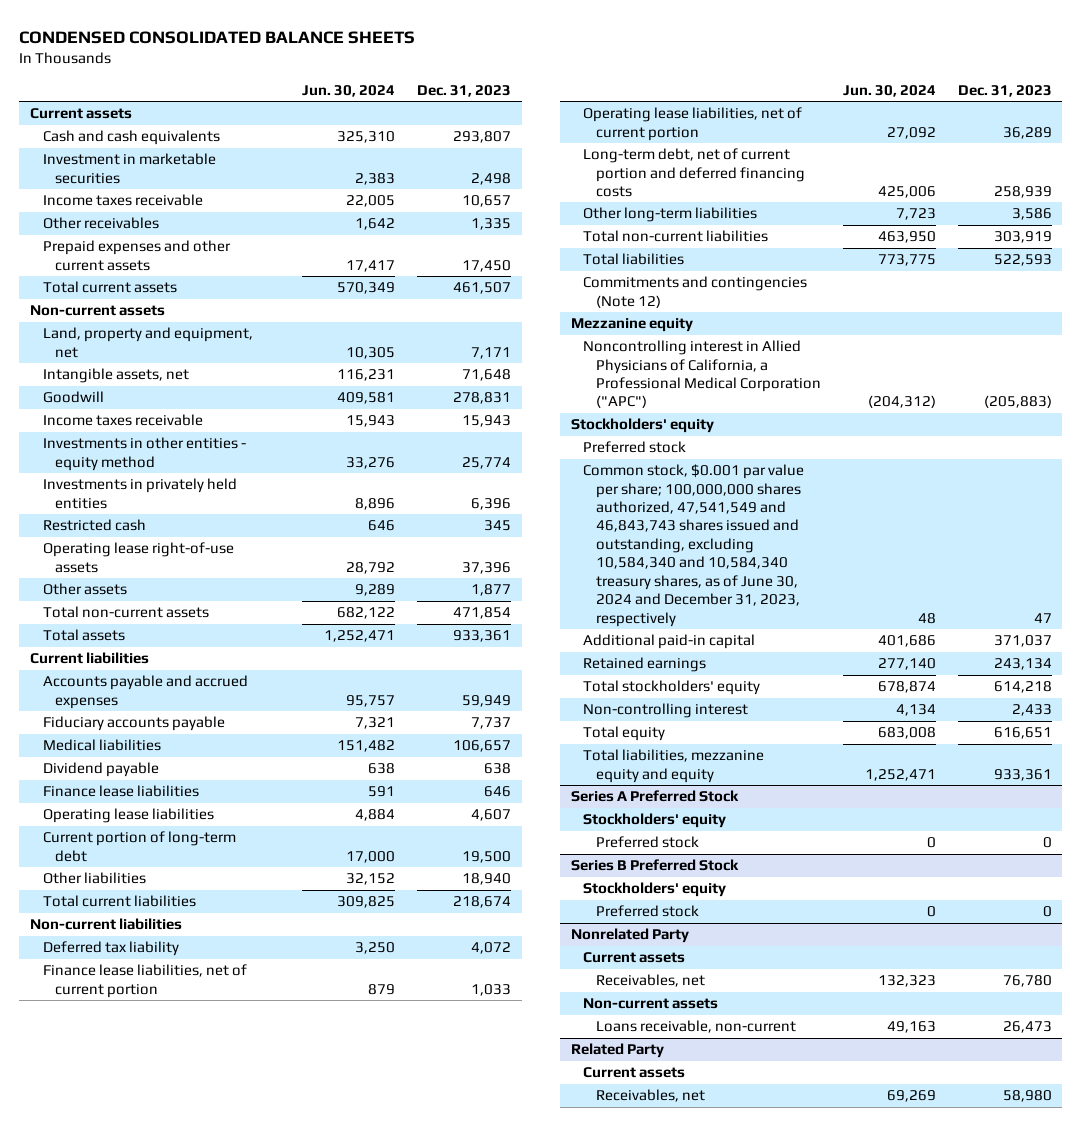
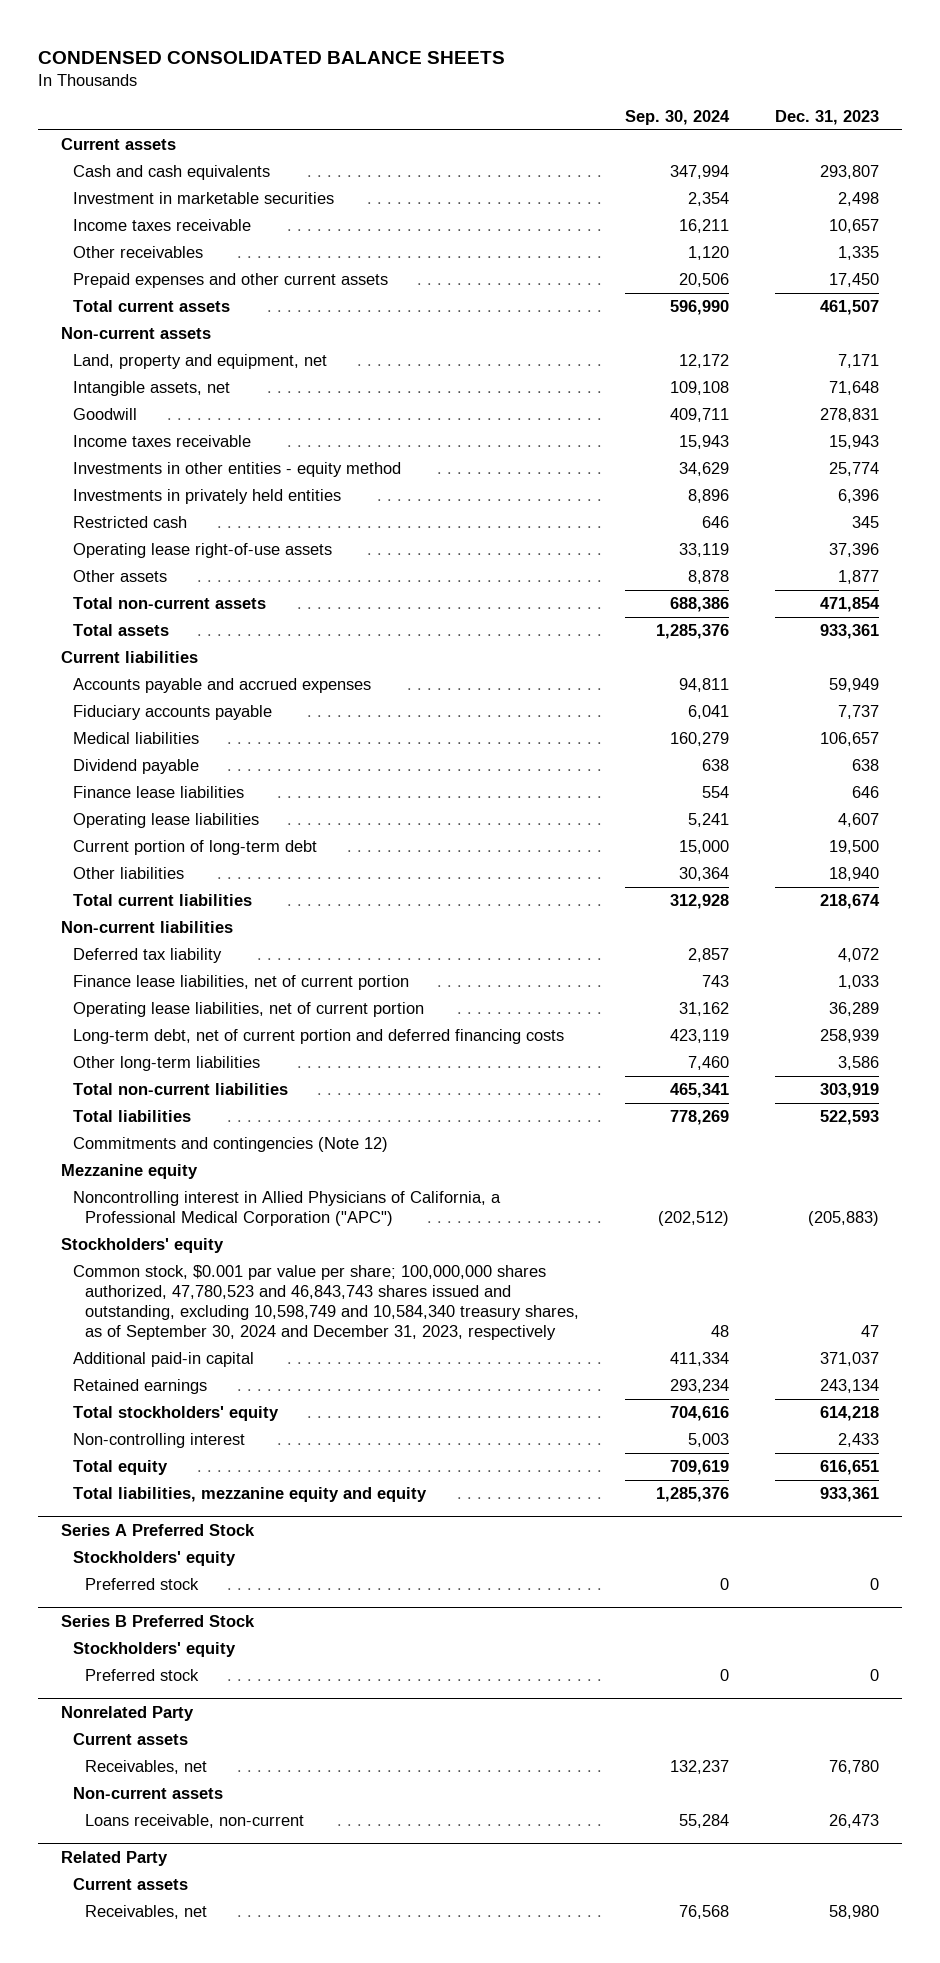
[302,84,396,97] Jun. 30, 2024 -> none
none -> [625,109,731,125] Sep. 30, 2024
[583,441,687,454] Preferred stock -> none
[583,464,805,627] Common stock, $0.001 par value per share; 100,000,000 shares authorized, 47,541,549 and 46,843,743 shares issued and outstanding, excluding 10,584,340 and 10,584,340 treasury shares, as of June 30, 2024 and December 31, 2023, respectively -> [73,1265,580,1341] Common stock, $0.001 par value per share; 100,000,000 shares authorized, 47,780,523 and 46,843,743 shares issued and outstanding, excluding 10,598,749 and 10,584,340 treasury shares, as of September 30, 2024 and December 31, 2023, respectively

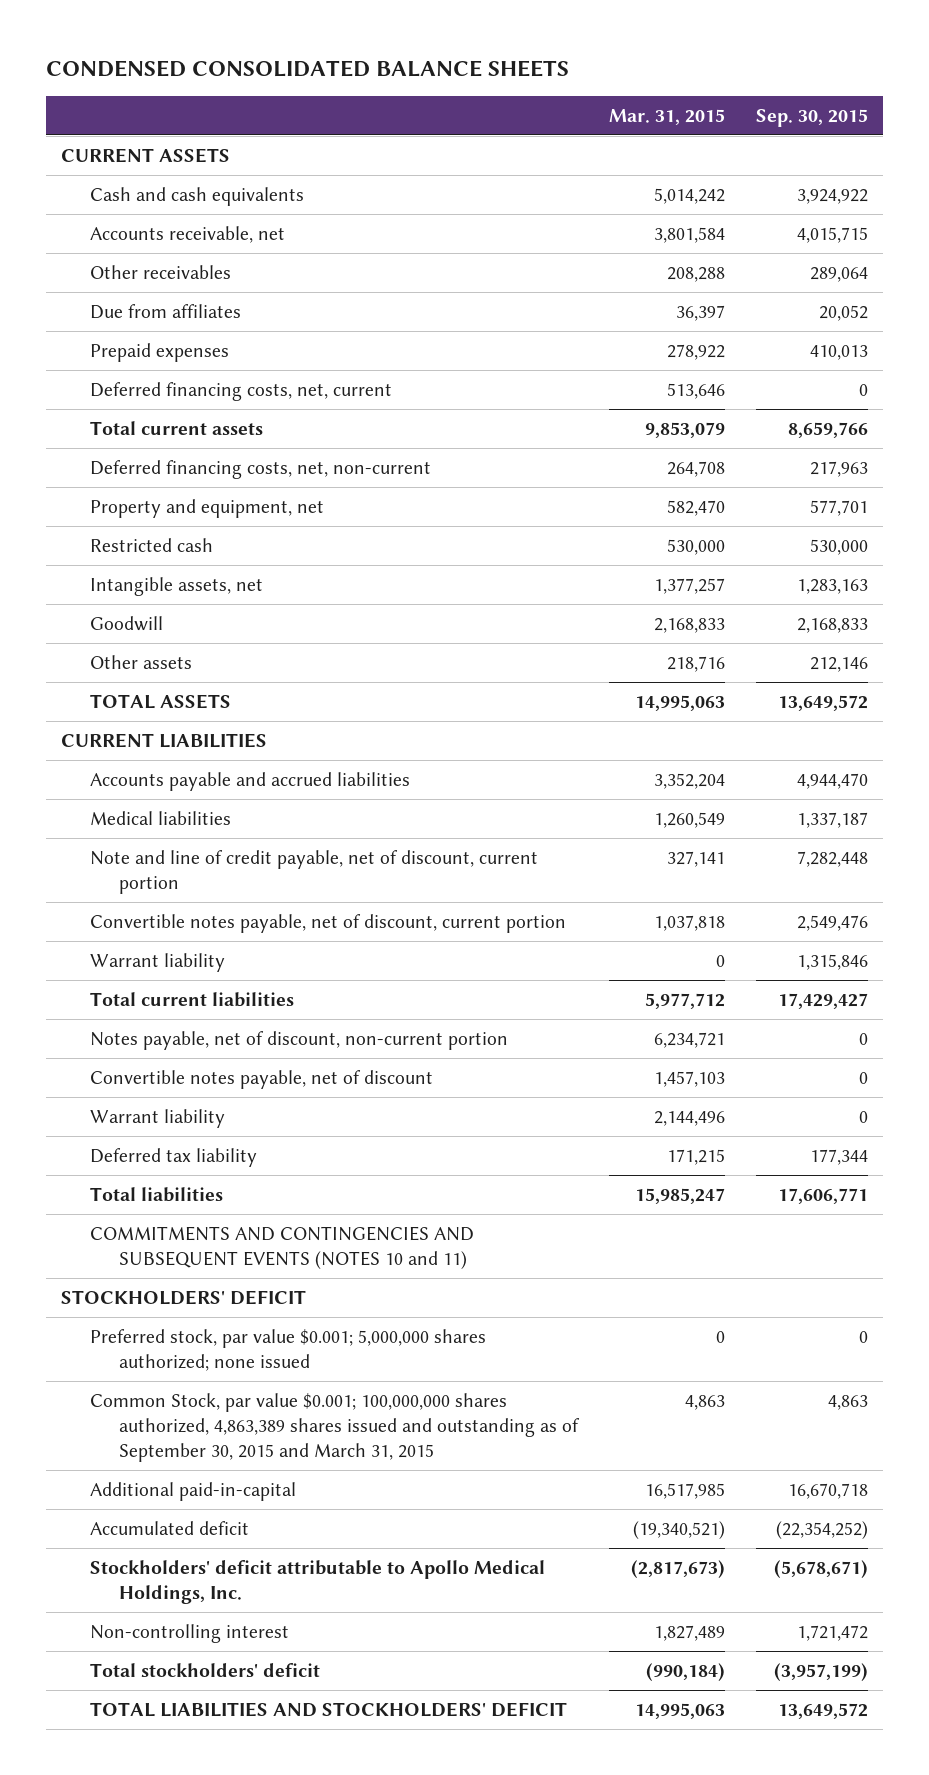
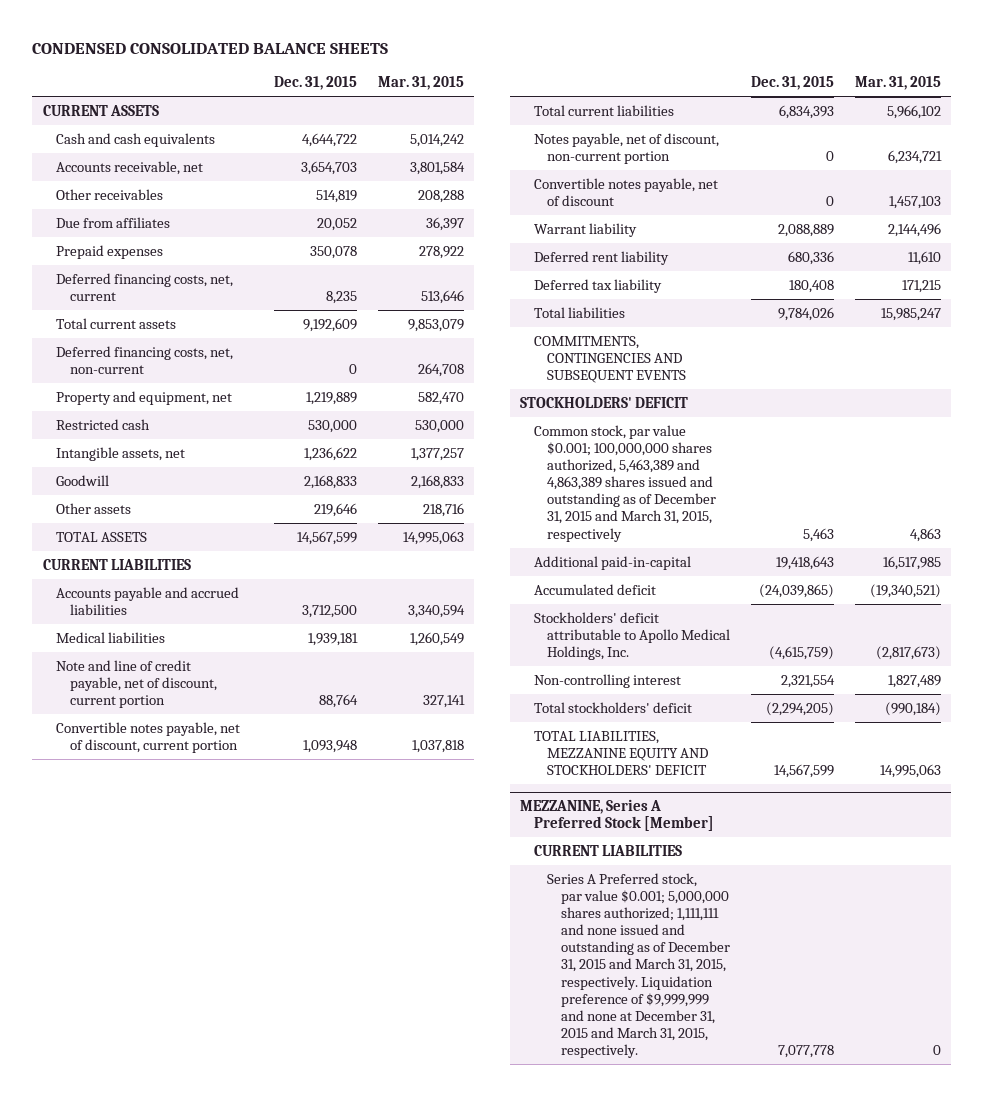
[755,108,868,127] Sep. 30, 2015 -> none
none -> [273,76,357,91] Dec. 31, 2015
[654,772,726,789] 3,352,204 -> [407,604,465,618] 3,340,594
[90,952,226,972] Warrant liability -> none
[645,992,726,1009] 5,977,712 -> [886,104,941,119] 5,966,102
none -> [533,250,669,265] Deferred rent liability
[90,1225,475,1270] COMMITMENTS AND CONTINGENCIES AND SUBSEQUENT EVENTS (NOTES 10 and 11) -> [533,335,687,383] COMMITMENTS, CONTINGENCIES AND SUBSEQUENT EVENTS
[90,1328,487,1372] Preferred stock, par value $0.001; 5,000,000 shares authorized; none issued -> none
[90,1392,581,1463] Common Stock, par value $0.001; 100,000,000 shares authorized, 4,863,389 shares issued and outstanding as of September 30, 2015 and March 31, 2015 -> [533,424,717,542] Common stock, par value $0.001; 100,000,000 shares authorized, 5,463,389 and 4,863,389 shares issued and outstanding as of December 31, 2015 and March 31, 2015, respectively
[90,1701,568,1717] TOTAL LIABILITIES AND STOCKHOLDERS' DEFICIT -> [533,730,709,775] TOTAL LIABILITIES, MEZZANINE EQUITY AND STOCKHOLDERS' DEFICIT
none -> [519,799,714,832] MEZZANINE, Series A Preferred Stock [Member]
none -> [533,844,682,856] CURRENT LIABILITIES
none -> [547,872,730,1059] Series A Preferred stock, par value $0.001; 5,000,000 shares authorized; 1,111,111 and none issued and outstanding as of December 31, 2015 and March 31, 2015, respectively. Liquidation preference of $9,999,999 and none at December 31, 2015 and March 31, 2015, respectively.

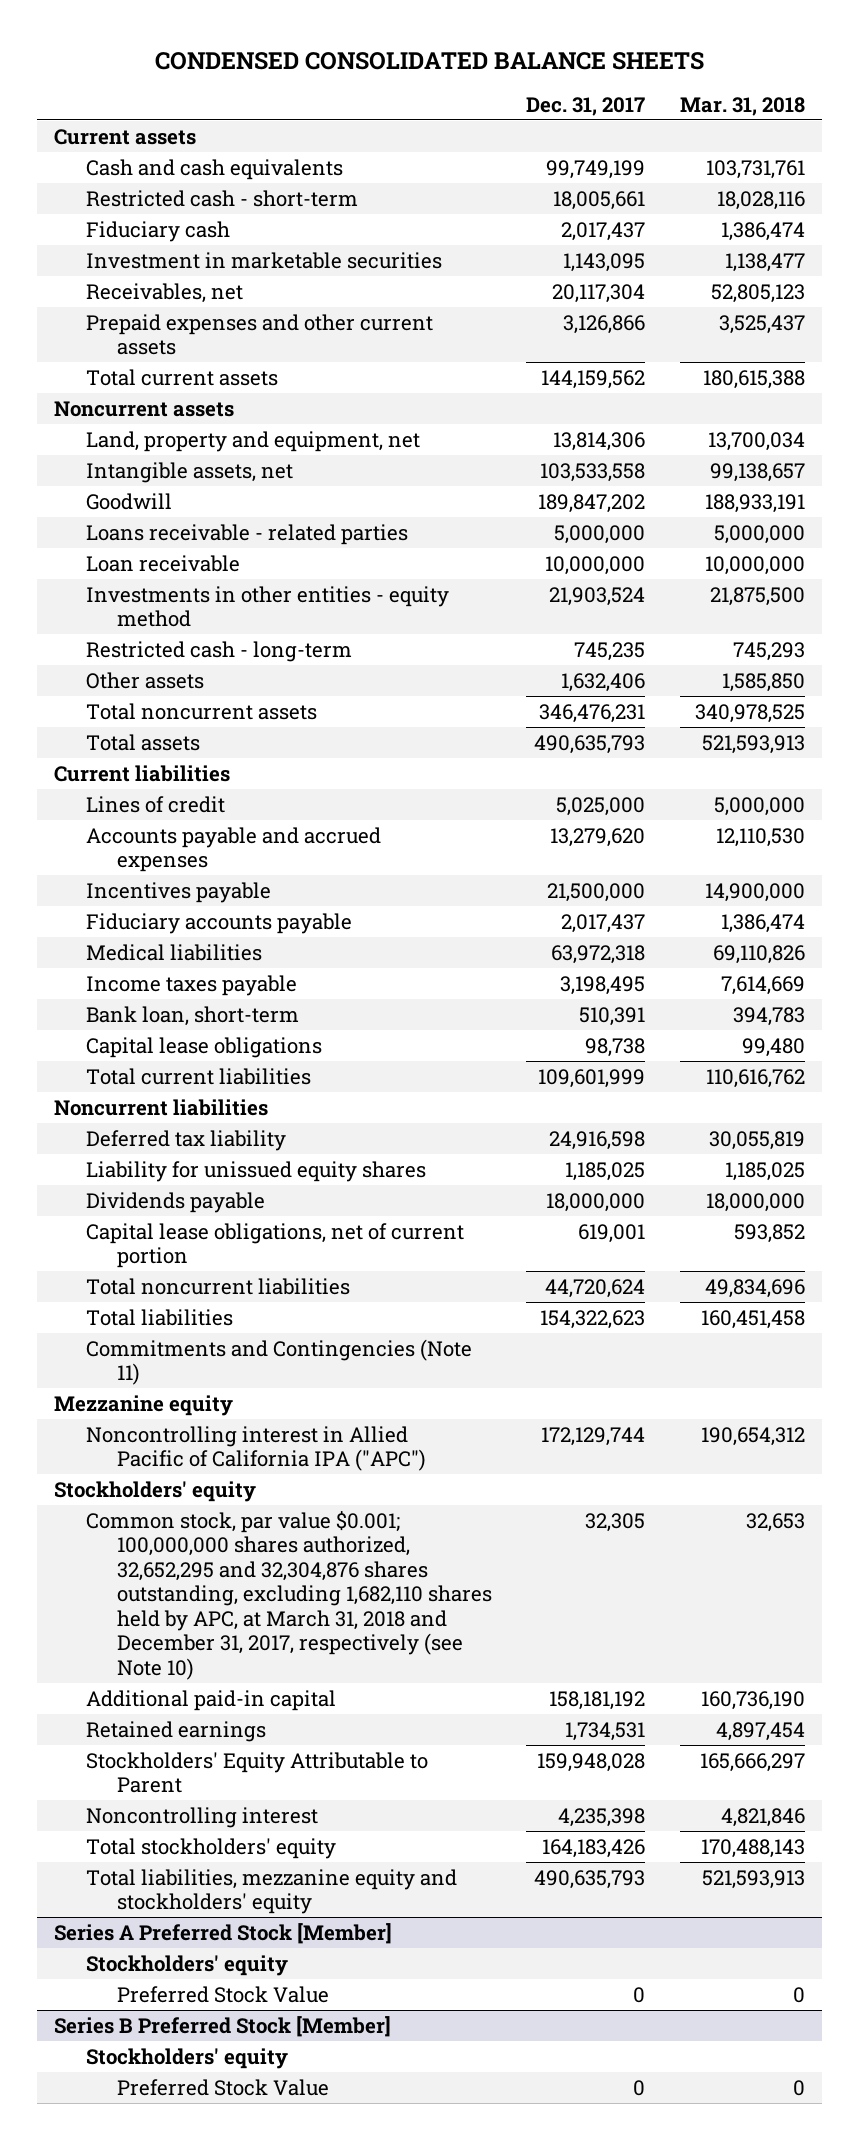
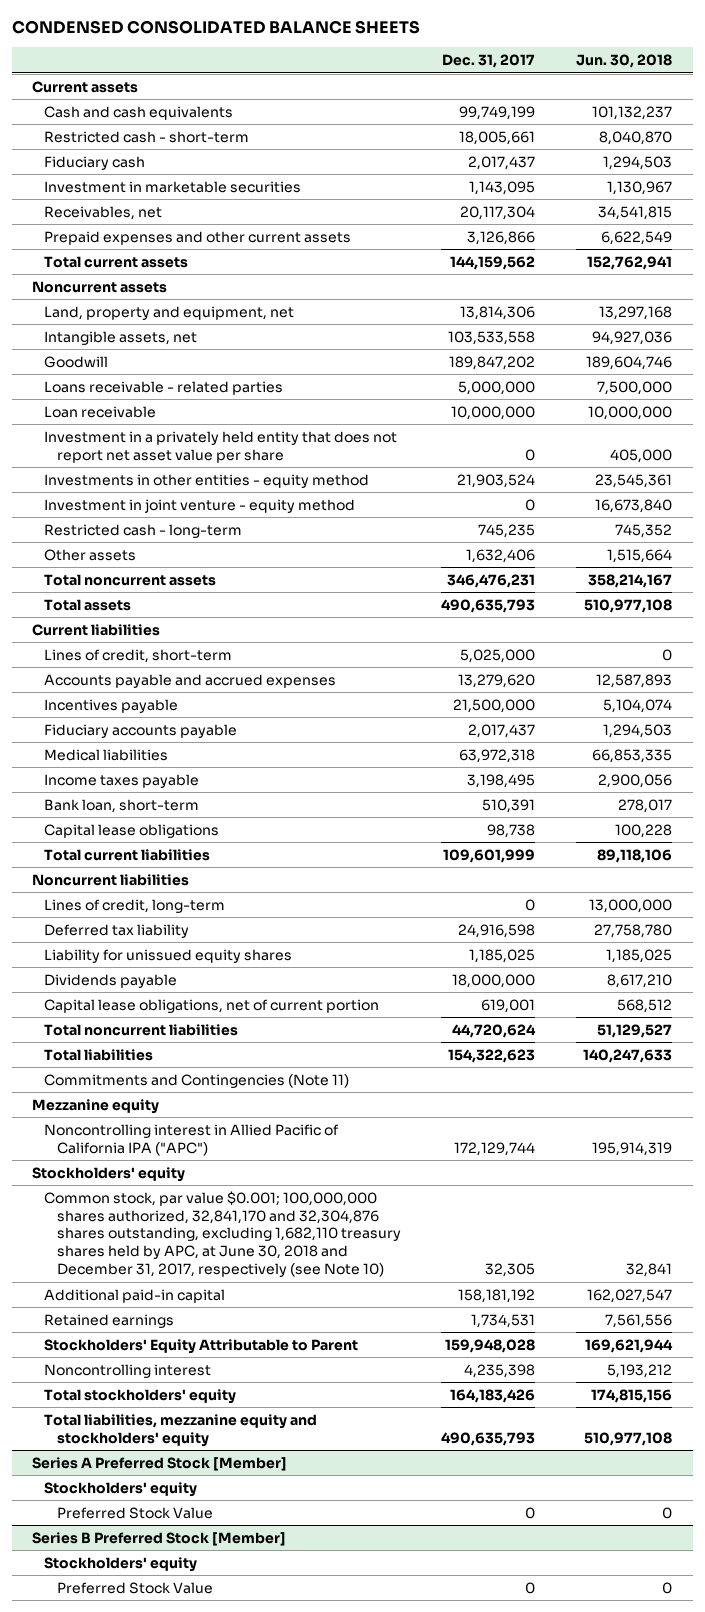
[680,96,806,116] Mar. 31, 2018 -> none
none -> [576,53,673,68] Jun. 30, 2018
none -> [44,430,398,463] Investment in a privately held entity that does not report net asset value per share
none -> [44,498,356,513] Investment in joint venture - equity method
[85,795,225,813] Lines of credit -> [44,648,233,663] Lines of credit, short-term
none -> [44,898,226,913] Lines of credit, long-term
[85,1510,492,1680] Common stock, par value $0.001; 100,000,000 shares authorized, 32,652,295 and 32,304,876 shares outstanding, excluding 1,682,110 shares held by APC, at March 31, 2018 and December 31, 2017, respectively (see Note 10) -> [44,1190,401,1278] Common stock, par value $0.001; 100,000,000 shares authorized, 32,841,170 and 32,304,876 shares outstanding, excluding 1,682,110 treasury shares held by APC, at June 30, 2018 and December 31, 2017, respectively (see Note 10)

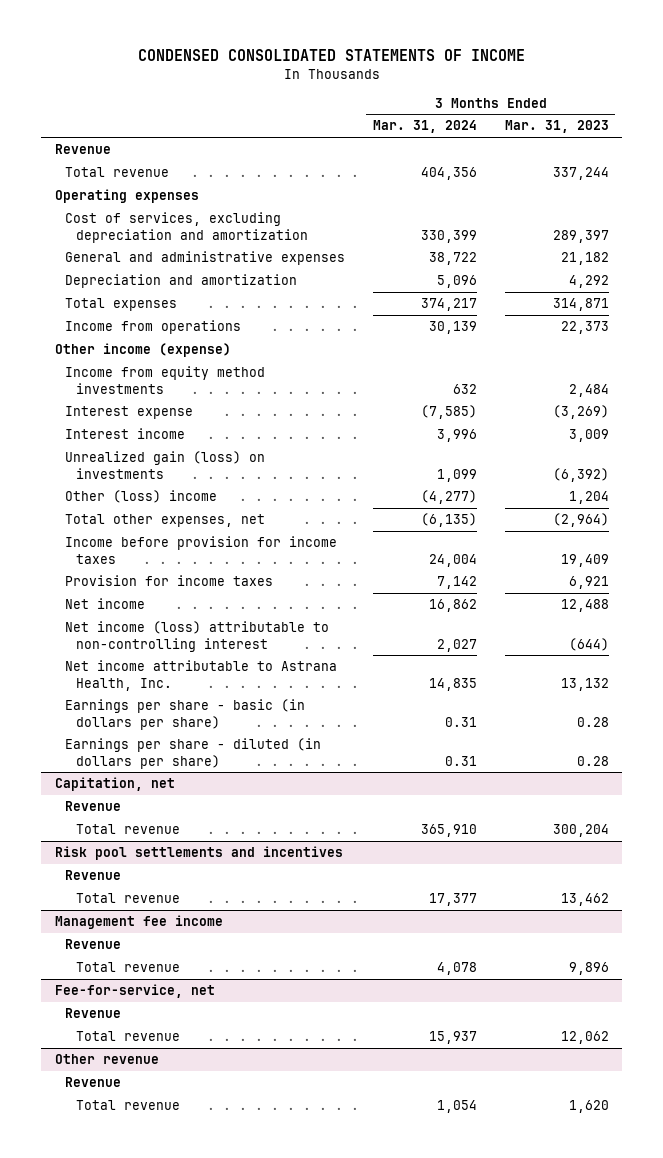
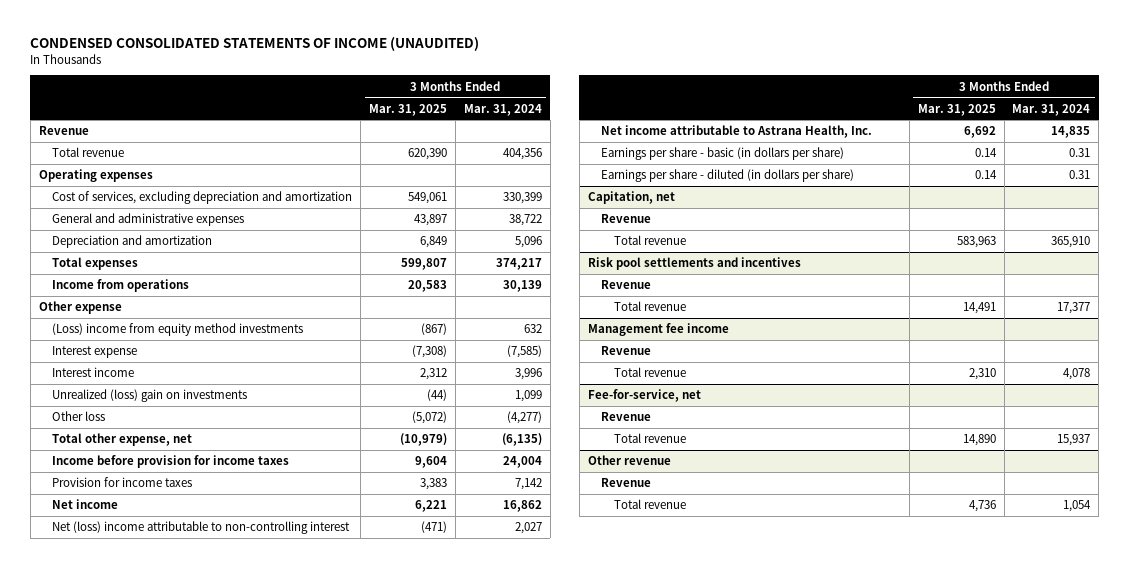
[137,49,525,62] CONDENSED CONSOLIDATED STATEMENTS OF INCOME -> [30,37,480,52] CONDENSED CONSOLIDATED STATEMENTS OF INCOME (UNAUDITED)
[504,120,609,134] Mar. 31, 2023 -> none
none -> [368,103,447,116] Mar. 31, 2025
[54,343,231,358] Other income (expense) -> [38,301,122,315] Other expense
[65,366,266,394] Income from equity method investments -> [51,323,303,337] (Loss) income from equity method investments
[65,451,266,479] Unrealized gain (loss) on investments -> [51,389,247,403] Unrealized (loss) gain on investments
[65,490,218,504] Other (loss) income -> [51,411,105,422] Other loss
[65,514,266,528] Total other expenses, net -> [51,433,192,447] Total other expense, net
[65,621,330,652] Net income (loss) attributable to non-controlling interest -> [51,521,350,535] Net (loss) income attributable to non-controlling interest

